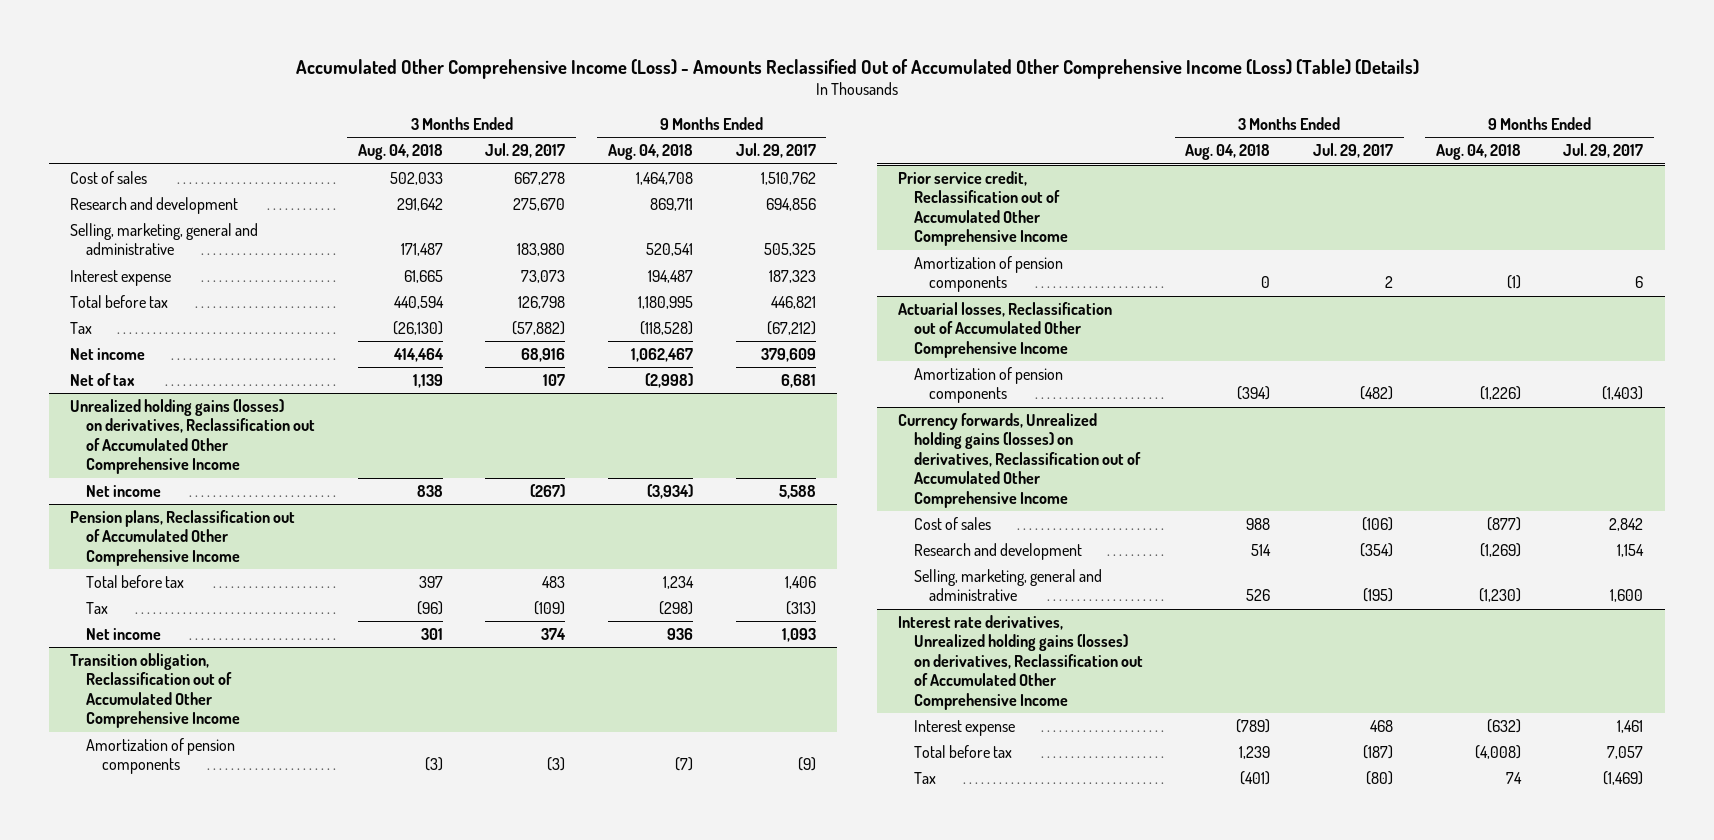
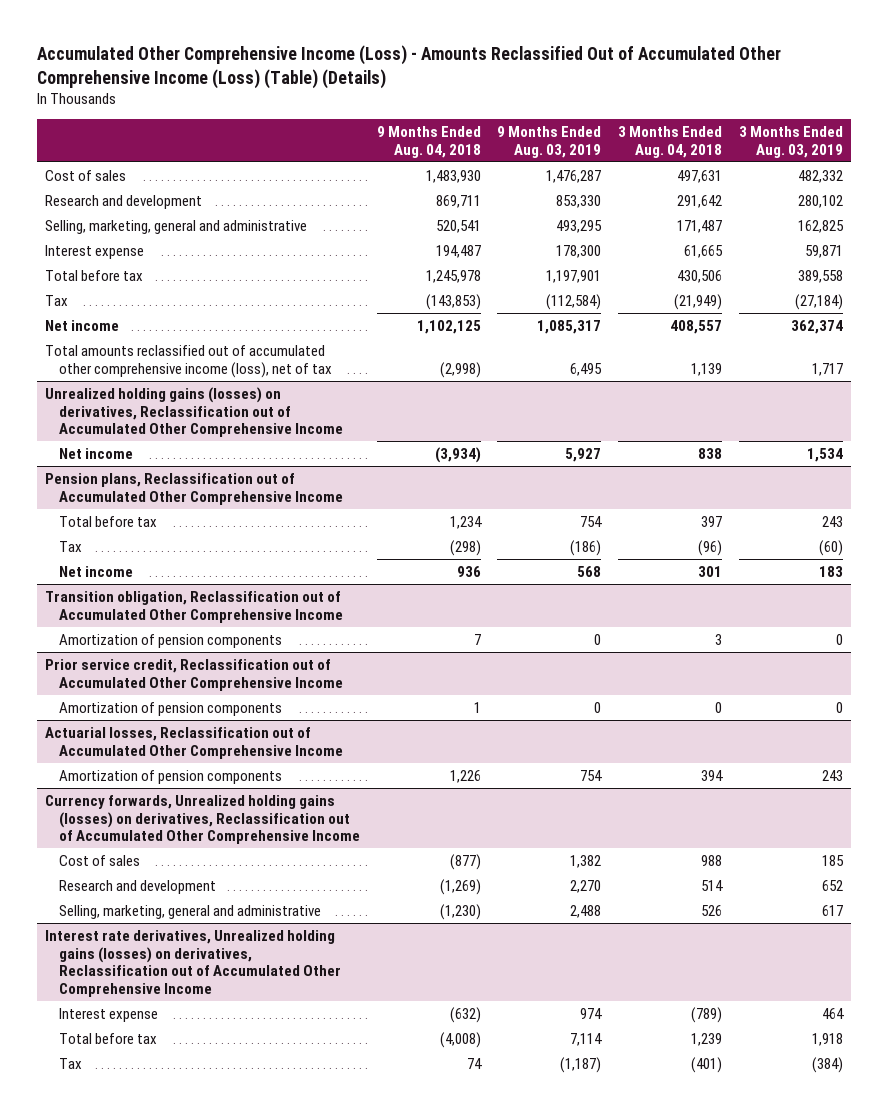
[485,143,566,159] Jul. 29, 2017 -> none
[735,143,816,159] Jul. 29, 2017 -> none
none -> [497,126,602,158] 9 Months Ended Aug. 03, 2019
none -> [738,126,843,158] 3 Months Ended Aug. 03, 2019
[389,171,443,185] 502,033 -> [677,169,723,183] 497,631
[636,171,694,185] 1,464,708 -> [425,169,481,183] 1,483,930
[393,295,444,309] 440,594 -> [677,269,723,283] 430,506
[638,295,694,309] 1,180,995 -> [425,269,481,283] 1,245,978
[392,320,443,335] (26,130) -> [674,293,723,310] (21,949)
[640,320,694,335] (118,528) -> [425,293,481,310] (143,853)
[392,347,444,362] 414,464 -> [670,319,723,334] 408,557
[631,347,694,362] 1,062,467 -> [416,319,481,334] 1,102,125
[70,372,136,386] Net of tax -> [45,344,333,378] Total amounts reclassified out of accumulated other comprehensive income (loss), net of tax
[424,757,443,772] (3) -> [715,633,723,645] 3
[675,757,694,772] (7) -> [473,633,481,645] 7
[1506,275,1521,290] (1) -> [473,701,481,713] 1
[1237,386,1271,401] (394) -> [701,769,724,781] 394
[1479,386,1521,401] (1,226) -> [449,769,481,783] 1,226

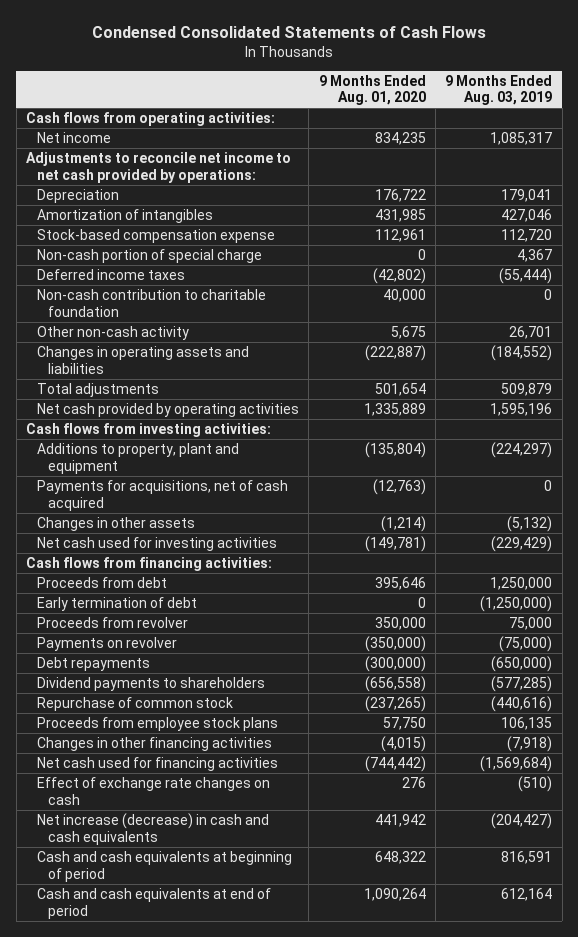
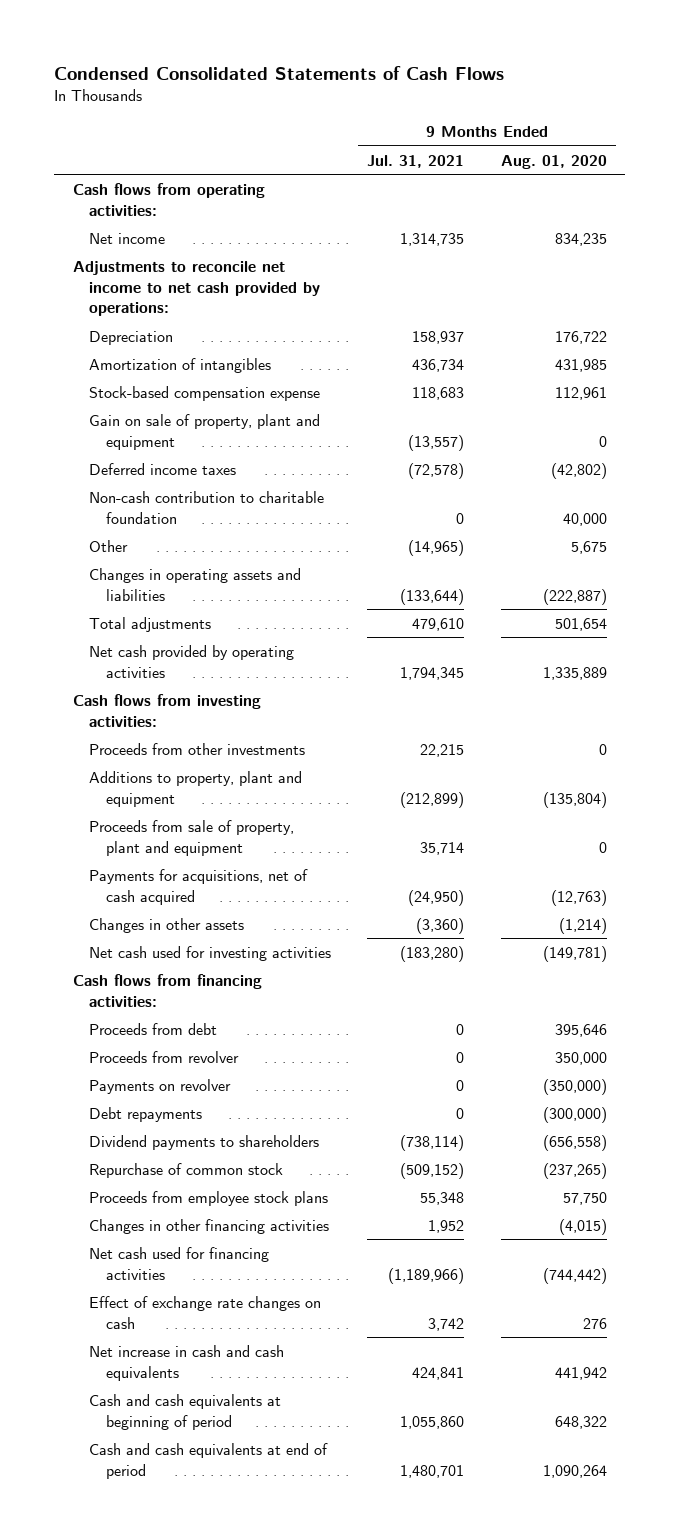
[445,74,553,106] 9 Months Ended Aug. 03, 2019 -> none
none -> [367,154,465,168] Jul. 31, 2021
[36,248,262,263] Non-cash portion of special charge -> none
none -> [89,413,321,450] Gain on sale of property, plant and equipment
[36,325,189,340] Other non-cash activity -> [89,539,129,552] Other
none -> [89,742,306,755] Proceeds from other investments
none -> [89,819,295,856] Proceeds from sale of property, plant and equipment
[36,596,197,611] Early termination of debt -> none
[36,812,269,845] Net increase (decrease) in cash and cash equivalents -> [89,1344,285,1381] Net increase in cash and cash equivalents

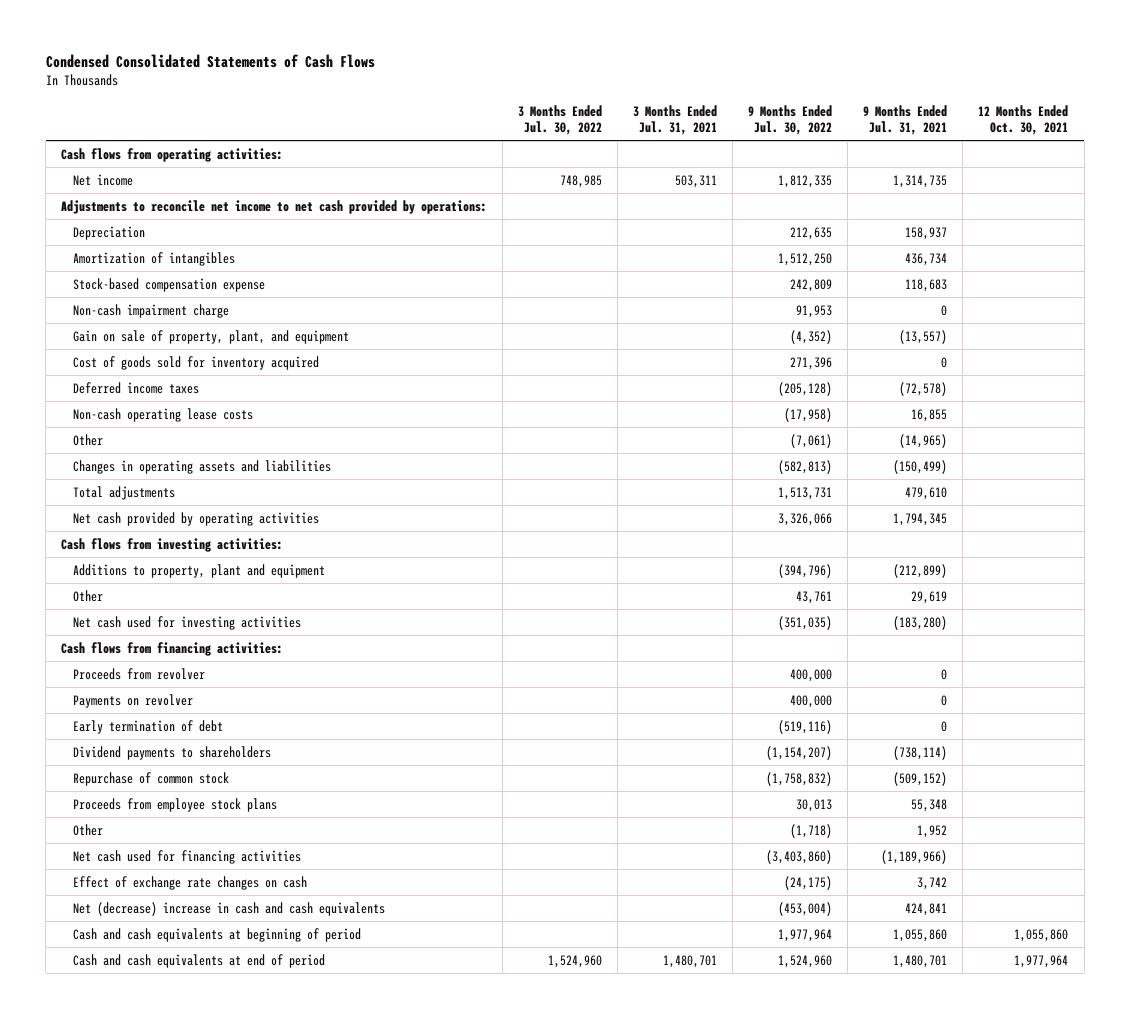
[500,154,607,169] Aug. 01, 2020 -> none
none -> [518,105,603,135] 3 Months Ended Jul. 30, 2022
none -> [633,105,718,135] 3 Months Ended Jul. 31, 2021
none -> [748,105,833,135] 9 Months Ended Jul. 30, 2022
none -> [978,105,1069,135] 12 Months Ended Oct. 30, 2021
none -> [73,303,230,318] Non-cash impairment charge
[89,413,321,450] Gain on sale of property, plant and equipment -> [73,329,350,344] Gain on sale of property, plant, and equipment
none -> [73,355,320,370] Cost of goods sold for inventory acquired
[89,490,325,524] Non-cash contribution to charitable foundation -> none
none -> [73,407,254,422] Non-cash operating lease costs
[400,588,465,605] (133,644) -> [893,459,948,474] (150,499)
[89,742,306,755] Proceeds from other investments -> none
[89,819,295,856] Proceeds from sale of property, plant and equipment -> none
[89,868,309,905] Payments for acquisitions, net of cash acquired -> none
[89,917,245,933] Changes in other assets -> none
none -> [73,589,104,602] Other
[89,1022,218,1035] Proceeds from debt -> none
[89,1106,203,1122] Debt repayments -> [73,719,224,734] Early termination of debt
[89,1218,330,1234] Changes in other financing activities -> [73,823,104,836] Other
[89,1344,285,1381] Net increase in cash and cash equivalents -> [73,901,386,916] Net (decrease) increase in cash and cash equivalents

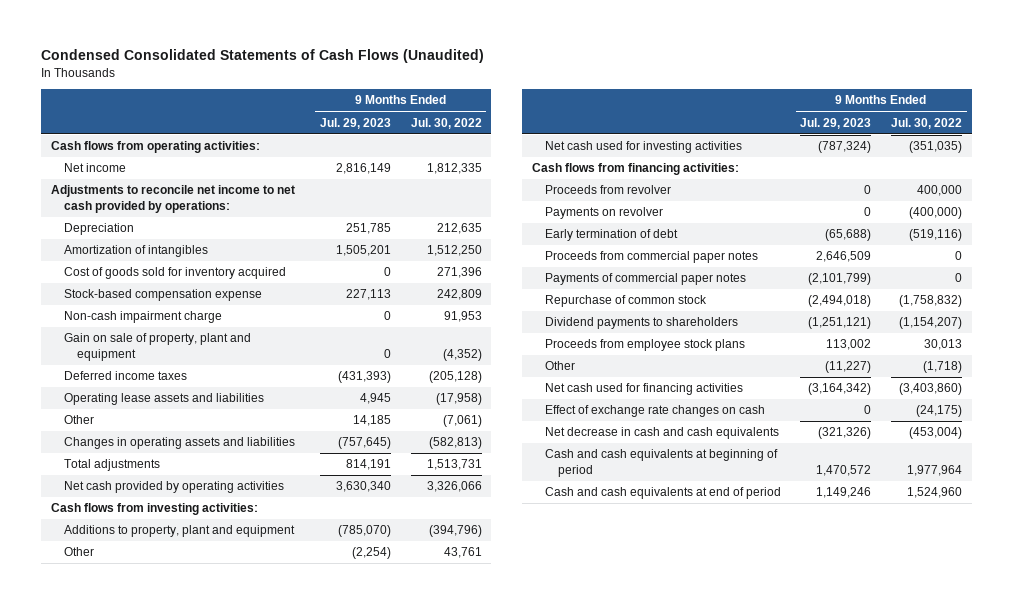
[45,53,375,68] Condensed Consolidated Statements of Cash Flows -> [41,49,485,64] Condensed Consolidated Statements of Cash Flows (Unaudited)
[518,105,603,135] 3 Months Ended Jul. 30, 2022 -> none
[633,105,718,135] 3 Months Ended Jul. 31, 2021 -> none
[863,105,948,135] 9 Months Ended Jul. 31, 2021 -> none
[978,105,1069,135] 12 Months Ended Oct. 30, 2021 -> none
none -> [319,117,391,129] Jul. 29, 2023
[73,355,320,370] Cost of goods sold for inventory acquired -> [64,267,287,280] Cost of goods sold for inventory acquired
[73,329,350,344] Gain on sale of property, plant, and equipment -> [64,333,252,362] Gain on sale of property, plant and equipment
[73,407,254,422] Non-cash operating lease costs -> [64,393,265,406] Operating lease assets and liabilities
[790,694,833,708] 400,000 -> [909,207,963,220] (400,000)
none -> [544,251,758,264] Proceeds from commercial paper notes
none -> [544,273,746,286] Payments of commercial paper notes
[73,745,272,760] Dividend payments to shareholders -> [544,317,738,330] Dividend payments to shareholders
[73,901,386,916] Net (decrease) increase in cash and cash equivalents -> [544,427,779,440] Net decrease in cash and cash equivalents

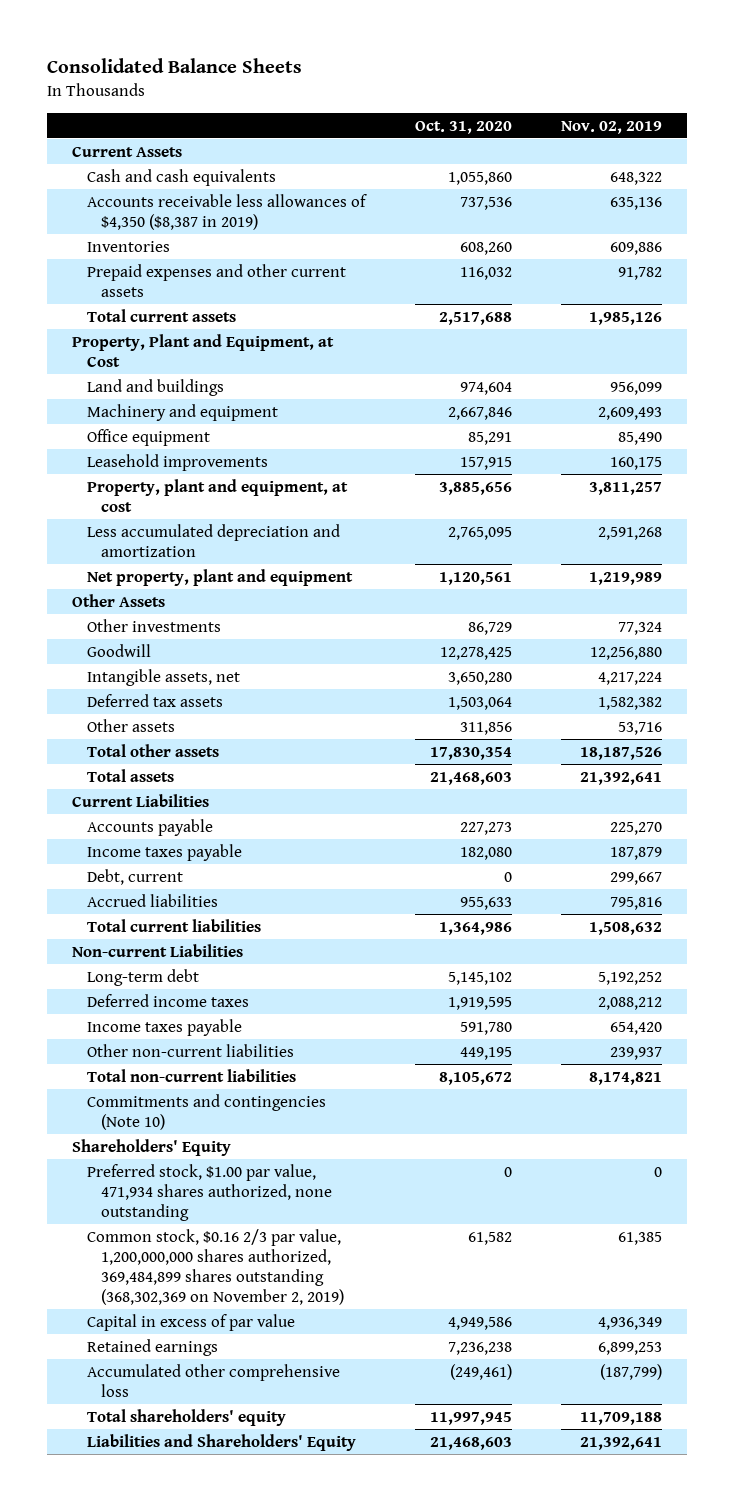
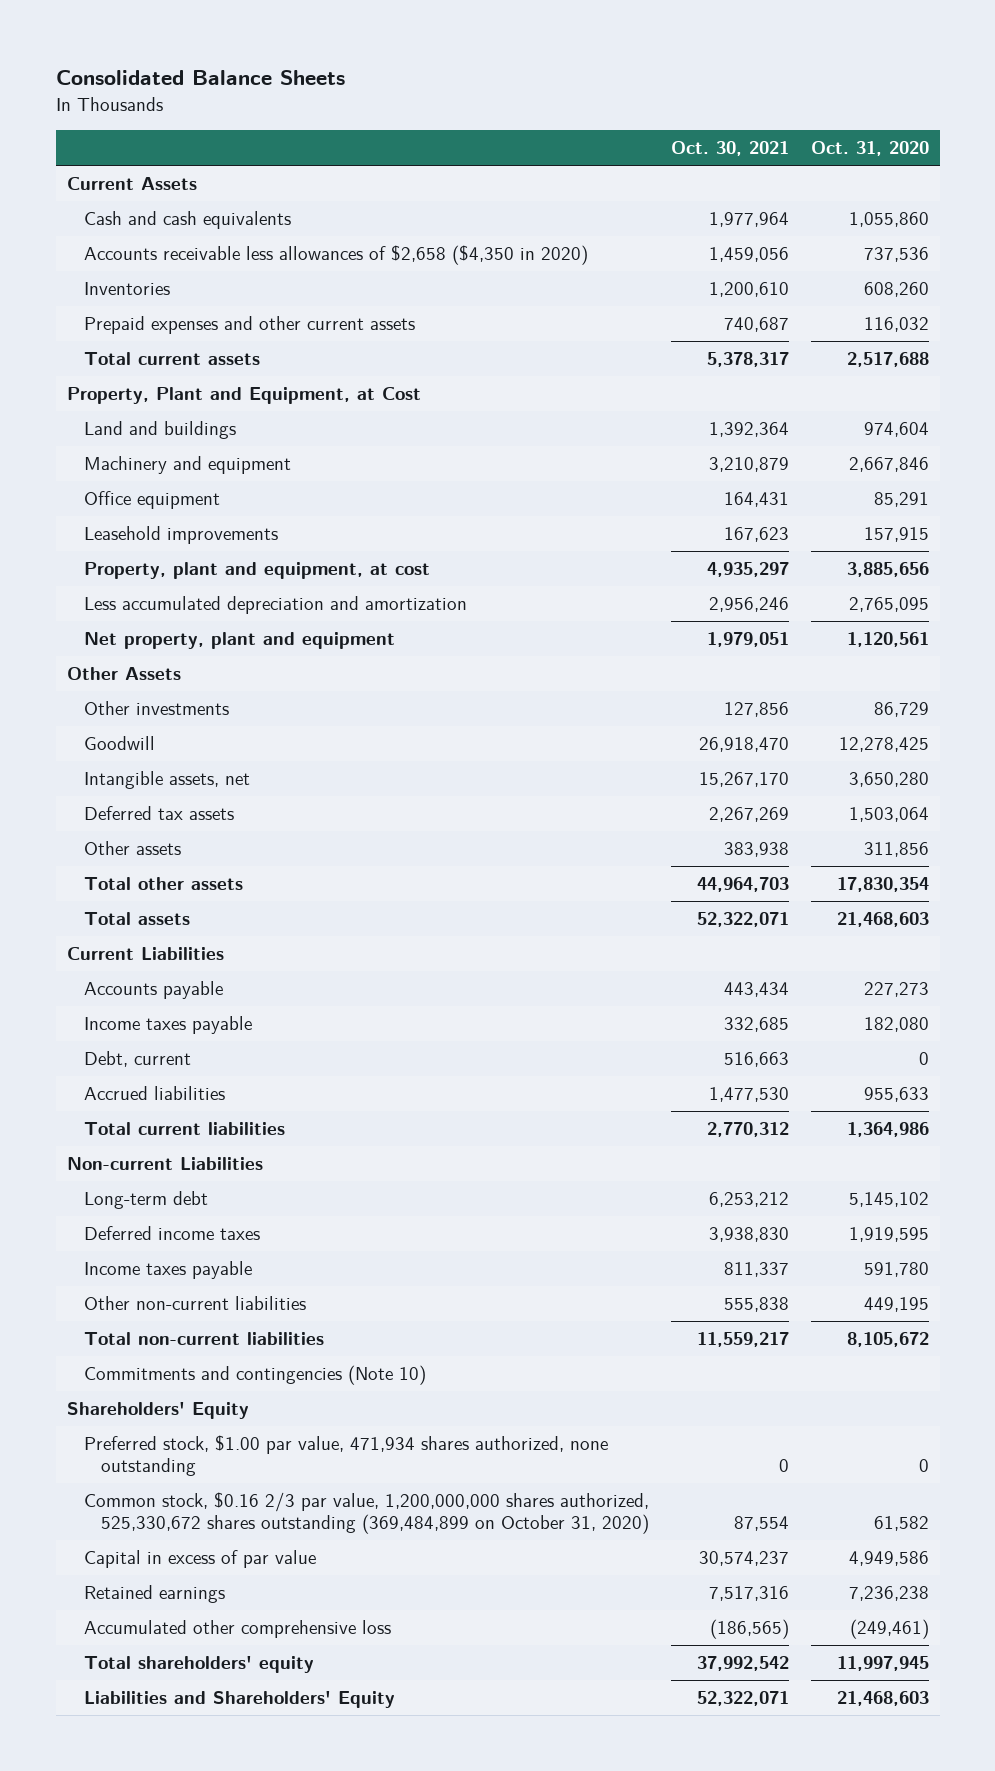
[561,120,663,134] Nov. 02, 2019 -> none
none -> [671,141,790,157] Oct. 30, 2021
[86,193,367,230] Accounts receivable less allowances of $4,350 ($8,387 in 2019) -> [84,245,589,266] Accounts receivable less allowances of $2,658 ($4,350 in 2020)
[86,1228,345,1306] Common stock, $0.16 2/3 par value, 1,200,000,000 shares authorized, 369,484,899 shares outstanding (368,302,369 on November 2, 2019) -> [84,1492,650,1535] Common stock, $0.16 2/3 par value, 1,200,000,000 shares authorized, 525,330,672 shares outstanding (369,484,899 on October 31, 2020)

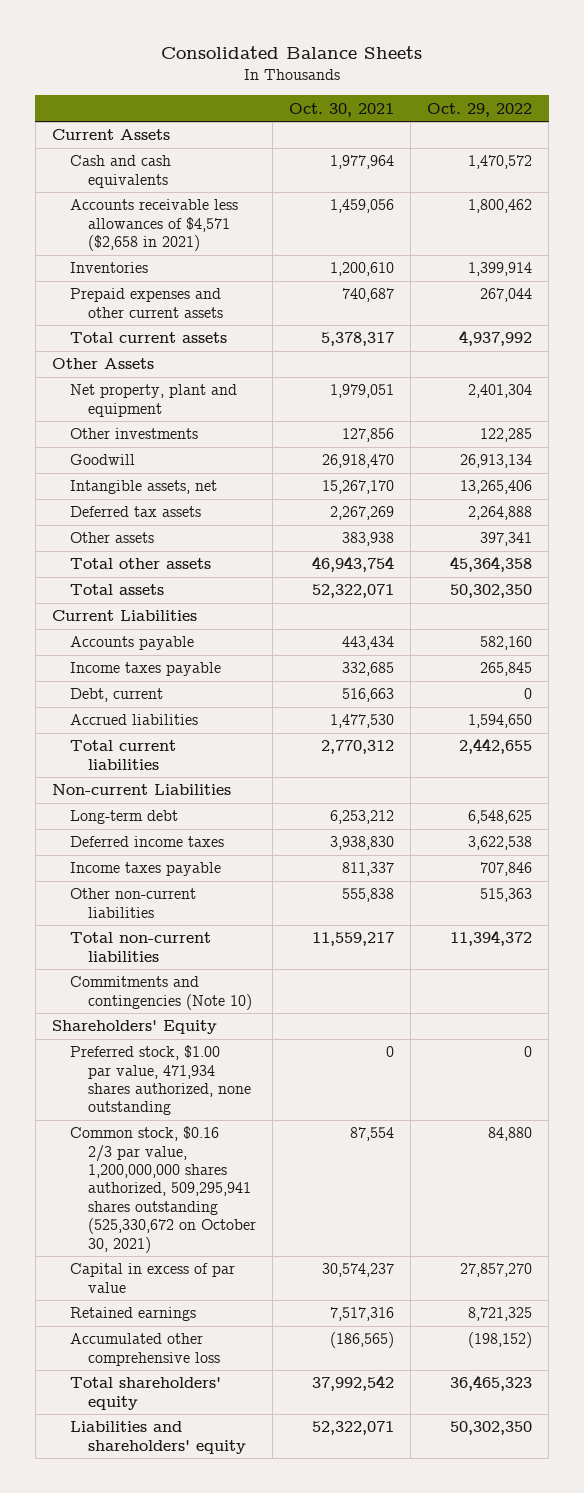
[810,141,929,157] Oct. 31, 2020 -> none
none -> [427,102,533,117] Oct. 29, 2022
[84,245,589,266] Accounts receivable less allowances of $2,658 ($4,350 in 2020) -> [69,199,238,252] Accounts receivable less allowances of $4,571 ($2,658 in 2021)
[66,387,421,405] Property, Plant and Equipment, at Cost -> none
[84,421,237,440] Land and buildings -> none
[84,456,292,475] Machinery and equipment -> none
[84,491,221,510] Office equipment -> none
[84,526,279,545] Leasehold improvements -> none
[84,562,431,580] Property, plant and equipment, at cost -> none
[84,596,468,615] Less accumulated depreciation and amortization -> none
[84,632,396,650] Net property, plant and equipment -> [69,384,237,417] Net property, plant and equipment
[697,877,790,893] 44,964,703 -> [312,556,395,573] 46,943,754
[84,1492,650,1535] Common stock, $0.16 2/3 par value, 1,200,000,000 shares authorized, 525,330,672 shares outstanding (369,484,899 on October 31, 2020) -> [69,1126,256,1253] Common stock, $0.16 2/3 par value, 1,200,000,000 shares authorized, 509,295,941 shares outstanding (525,330,672 on October 30, 2021)
[84,1691,396,1709] Liabilities and Shareholders' Equity -> [69,1421,246,1454] Liabilities and shareholders' equity

